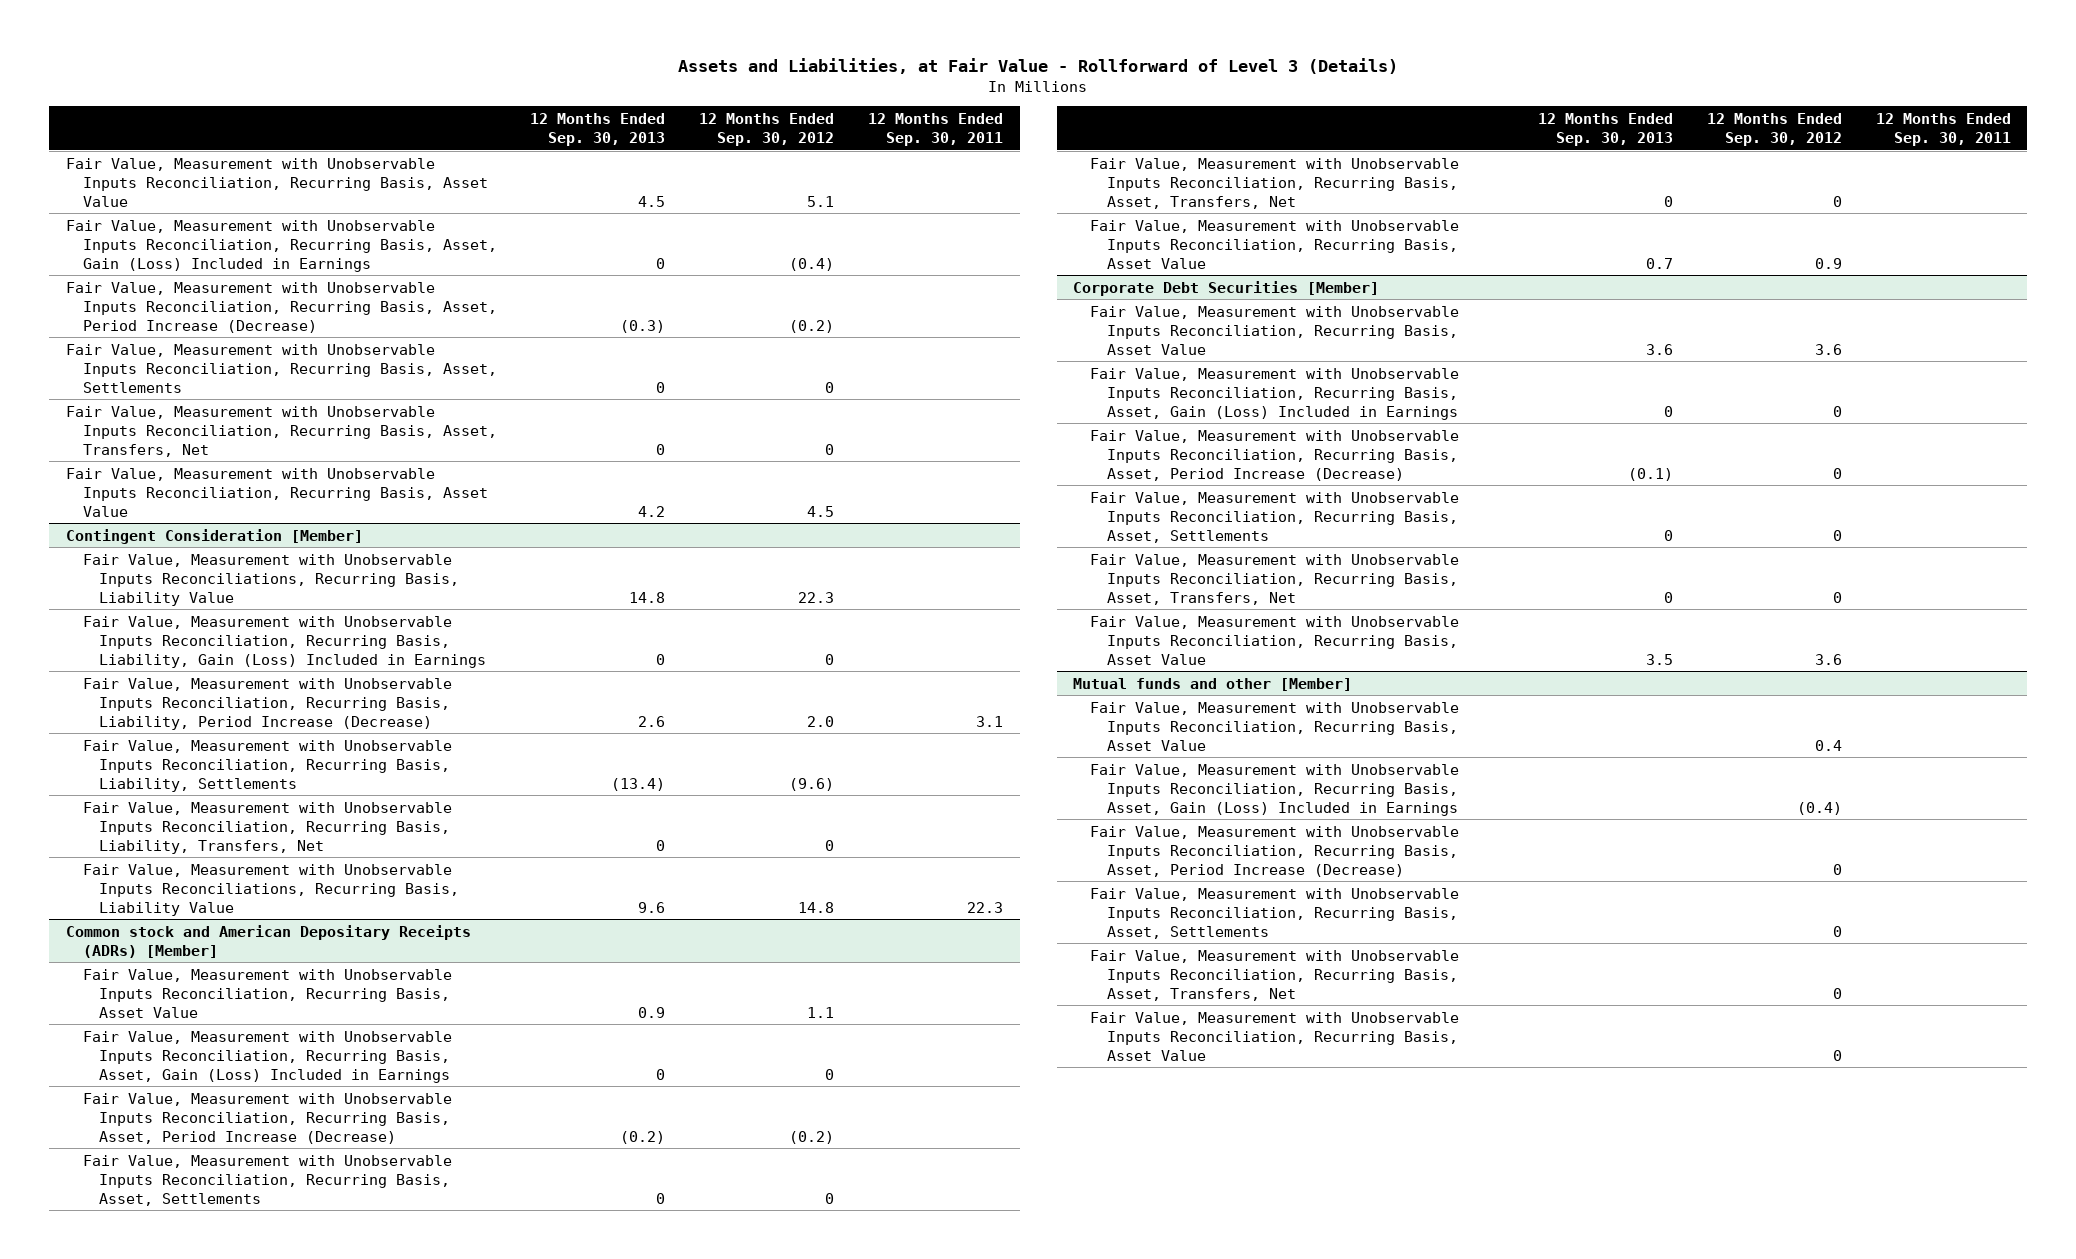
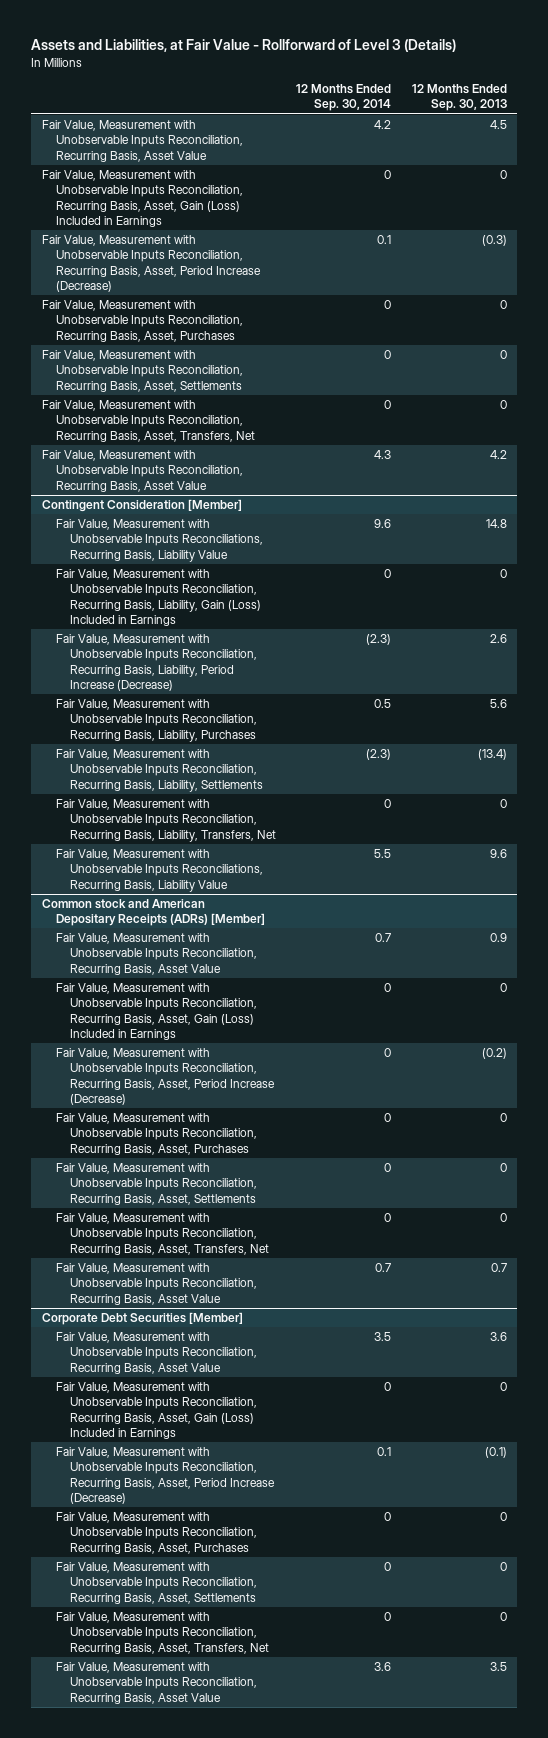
[699,112,835,146] 12 Months Ended Sep. 30, 2012 -> none
[867,112,1003,146] 12 Months Ended Sep. 30, 2011 -> none
none -> [296,83,392,112] 12 Months Ended Sep. 30, 2014
none -> [41,299,243,342] Fair Value, Measurement with Unobservable Inputs Reconciliation, Recurring Basis, Asset, Purchases
none -> [55,698,257,742] Fair Value, Measurement with Unobservable Inputs Reconciliation, Recurring Basis, Liability, Purchases
none -> [55,1112,257,1155] Fair Value, Measurement with Unobservable Inputs Reconciliation, Recurring Basis, Asset, Purchases
none -> [55,1511,257,1554] Fair Value, Measurement with Unobservable Inputs Reconciliation, Recurring Basis, Asset, Purchases
[1073,677,1353,691] Mutual funds and other [Member] -> none
[1090,701,1460,751] Fair Value, Measurement with Unobservable Inputs Reconciliation, Recurring Basis, Asset Value -> none
[1090,763,1460,816] Fair Value, Measurement with Unobservable Inputs Reconciliation, Recurring Basis, Asset, Gain (Loss) Included in Earnings -> none
[1090,825,1460,877] Fair Value, Measurement with Unobservable Inputs Reconciliation, Recurring Basis, Asset, Period Increase (Decrease) -> none
[1090,887,1460,939] Fair Value, Measurement with Unobservable Inputs Reconciliation, Recurring Basis, Asset, Settlements -> none
[1090,949,1460,1001] Fair Value, Measurement with Unobservable Inputs Reconciliation, Recurring Basis, Asset, Transfers, Net -> none
[1090,1011,1460,1061] Fair Value, Measurement with Unobservable Inputs Reconciliation, Recurring Basis, Asset Value -> none

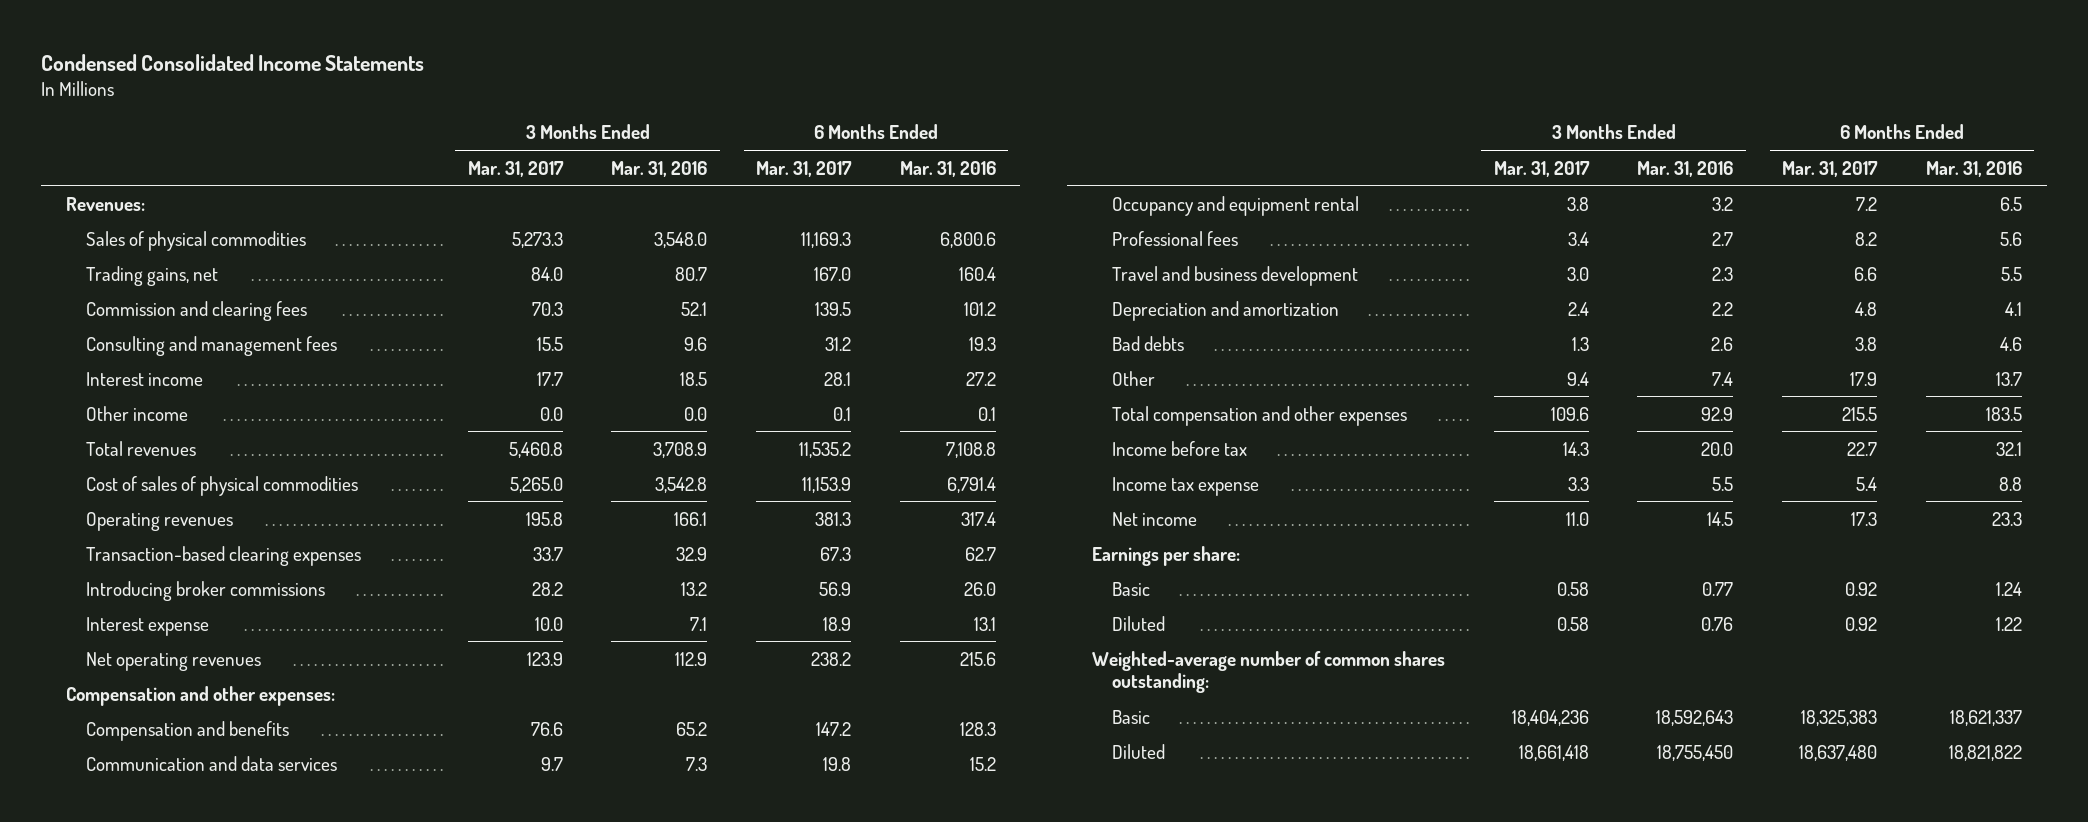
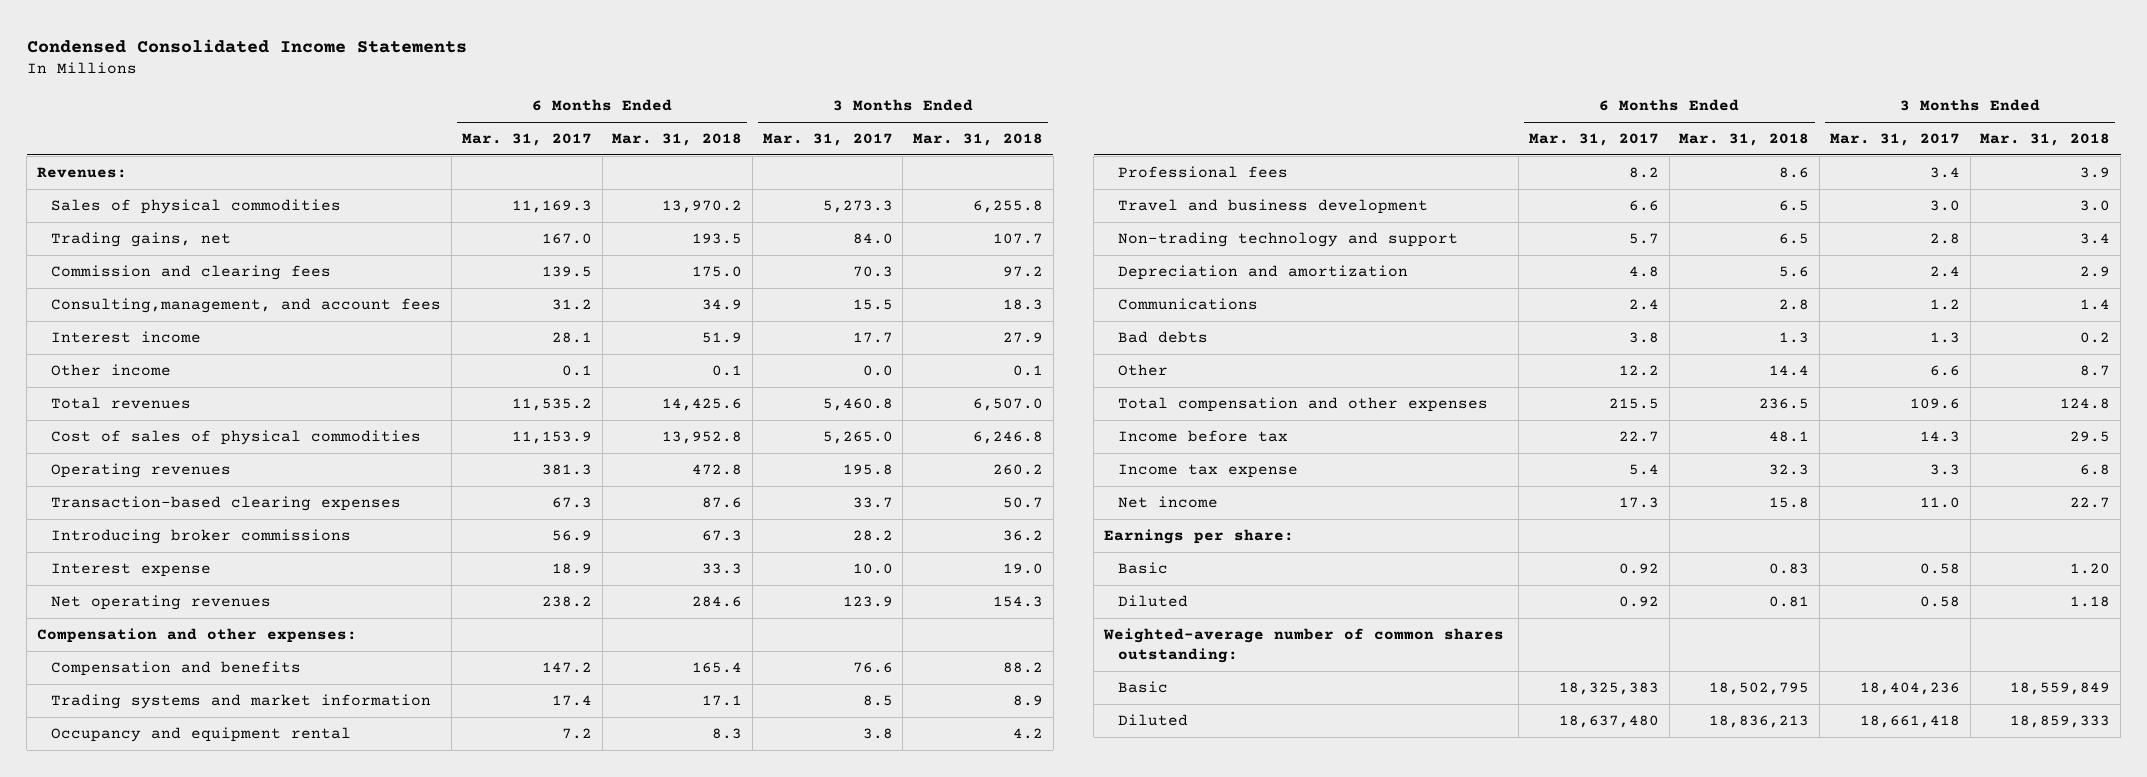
[611,160,708,177] Mar. 31, 2016 -> none
[900,160,997,177] Mar. 31, 2016 -> none
none -> [612,132,743,146] Mar. 31, 2018
none -> [913,132,1044,146] Mar. 31, 2018
[85,335,337,356] Consulting and management fees -> [51,297,442,313] Consulting,management, and account fees
[85,755,337,771] Communication and data services -> none
none -> [51,693,432,709] Trading systems and market information
none -> [1118,231,1459,247] Non-trading technology and support
none -> [1118,297,1259,310] Communications
[1566,371,1589,386] 9.4 -> [1929,364,1960,376] 6.6
[1850,371,1878,386] 17.9 -> [1618,364,1659,376] 12.2

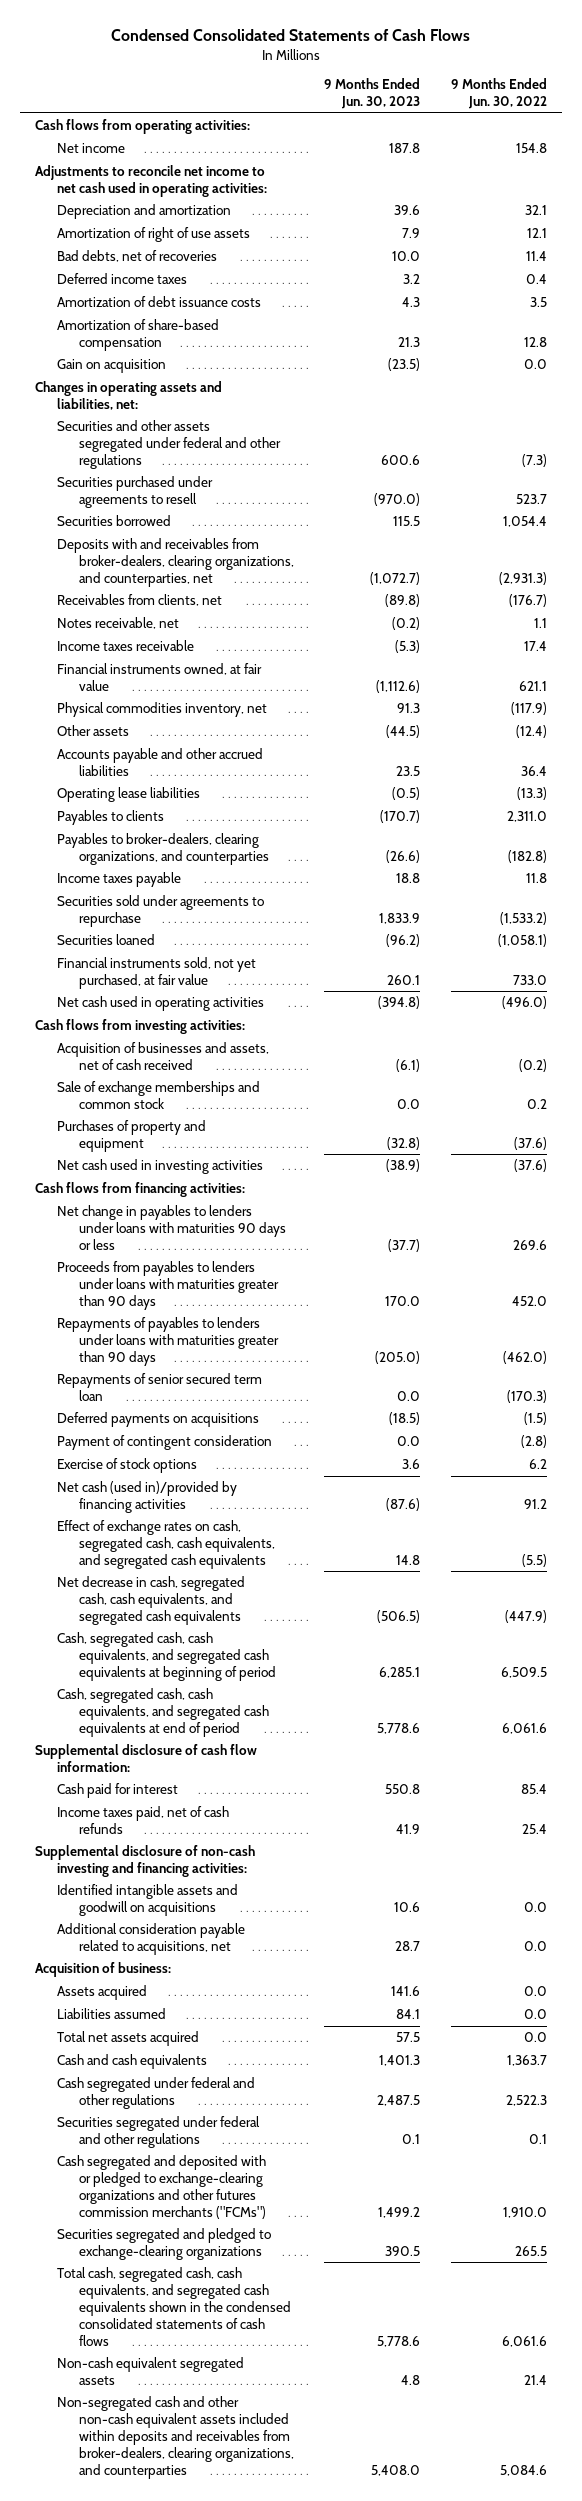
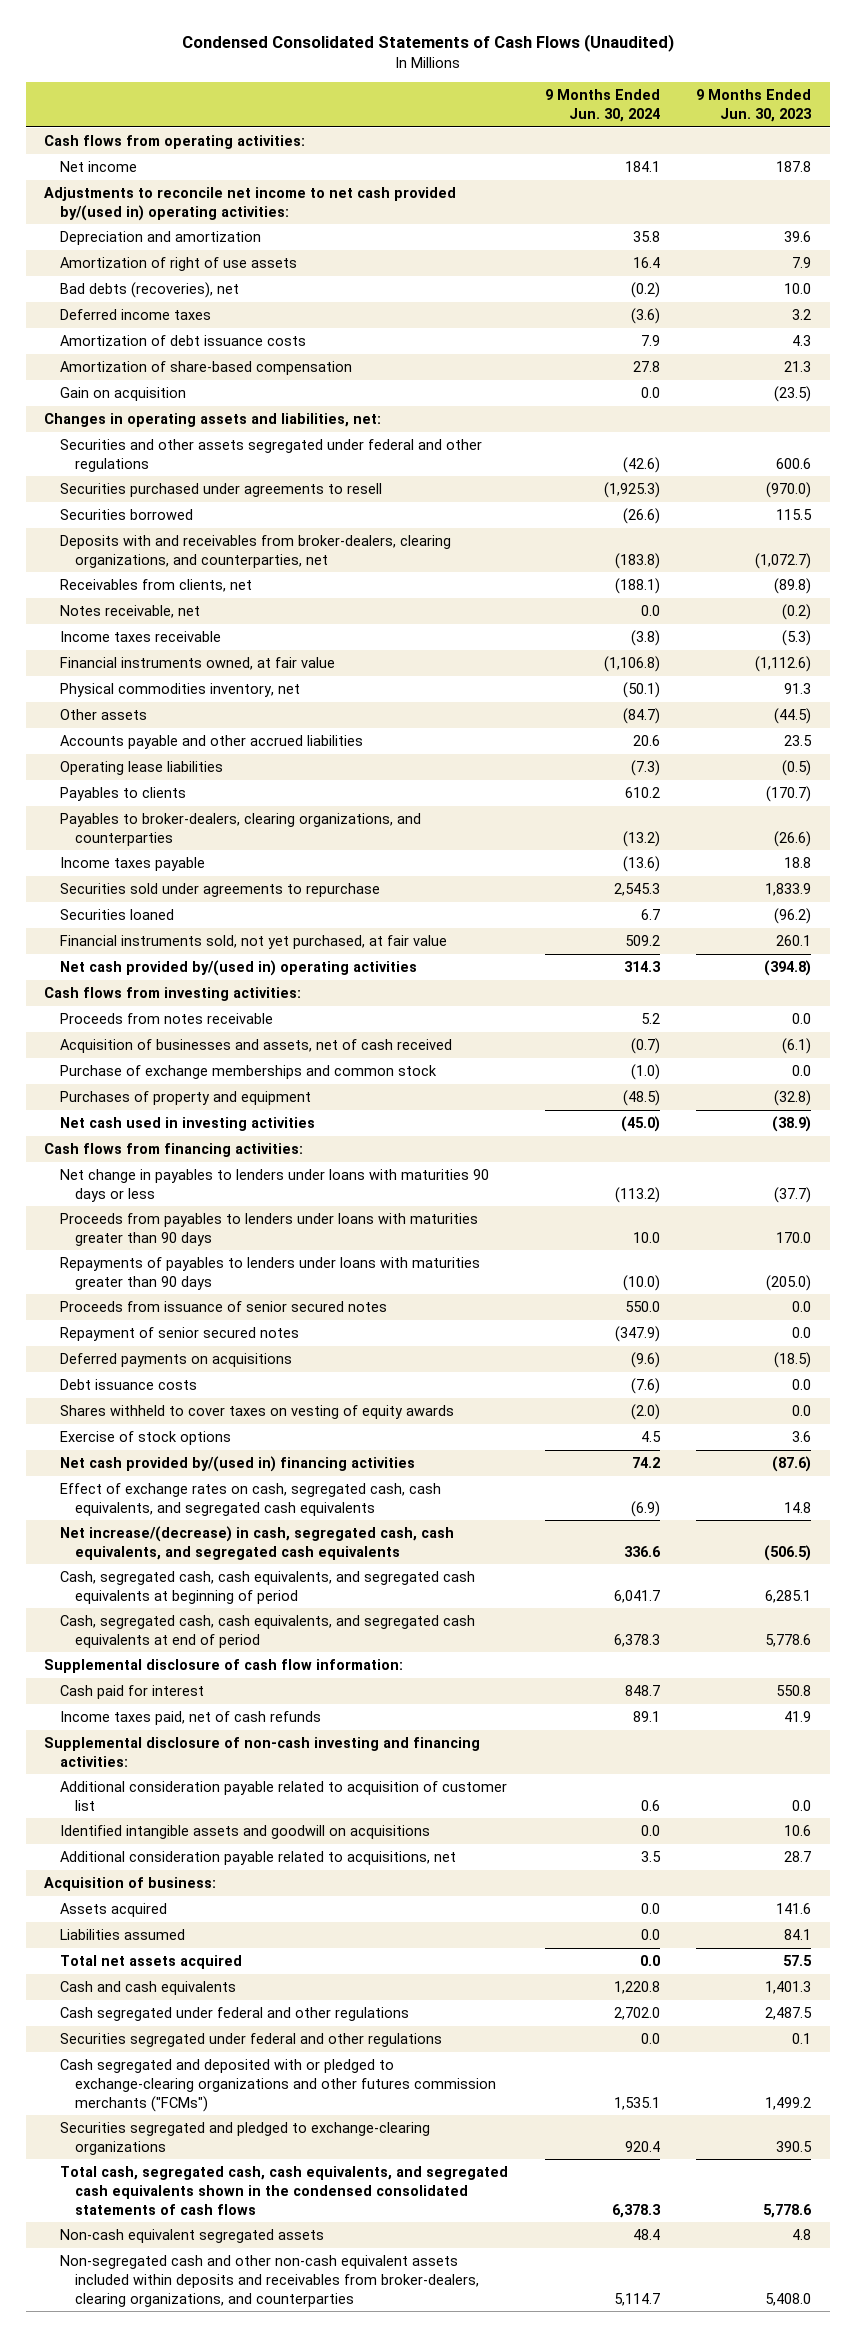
[110,29,470,42] Condensed Consolidated Statements of Cash Flows -> [181,34,674,53] Condensed Consolidated Statements of Cash Flows (Unaudited)
[450,78,547,110] 9 Months Ended Jun. 30, 2022 -> none
none -> [544,89,660,123] 9 Months Ended Jun. 30, 2024
[34,165,267,198] Adjustments to reconcile net income to net cash used in operating activities: -> [44,186,457,221] Adjustments to reconcile net income to net cash provided by/(used in) operating activities:
[56,250,217,263] Bad debts, net of recoveries -> [59,281,239,298] Bad debts (recoveries), net
[56,996,264,1012] Net cash used in operating activities -> [59,959,417,976] Net cash provided by/(used in) operating activities
none -> [59,1012,273,1024] Proceeds from notes receivable
[56,1081,260,1110] Sale of exchange memberships and common stock -> [59,1064,437,1079] Purchase of exchange memberships and common stock
none -> [59,1300,387,1312] Proceeds from issuance of senior secured notes
[56,1373,262,1402] Repayments of senior secured term loan -> [59,1326,299,1341] Repayment of senior secured notes
[56,1435,272,1451] Payment of contingent consideration -> none
none -> [59,1378,197,1390] Debt issuance costs
none -> [59,1404,454,1419] Shares withheld to cover taxes on vesting of equity awards
[56,1481,237,1514] Net cash (used in)/provided by financing activities -> [59,1455,415,1472] Net cash provided by/(used in) financing activities
[56,1576,245,1625] Net decrease in cash, segregated cash, cash equivalents, and segregated cash equivalents -> [59,1525,454,1560] Net increase/(decrease) in cash, segregated cash, cash equivalents, and segregated cash equivalents
none -> [59,1780,507,1811] Additional consideration payable related to acquisition of customer list

